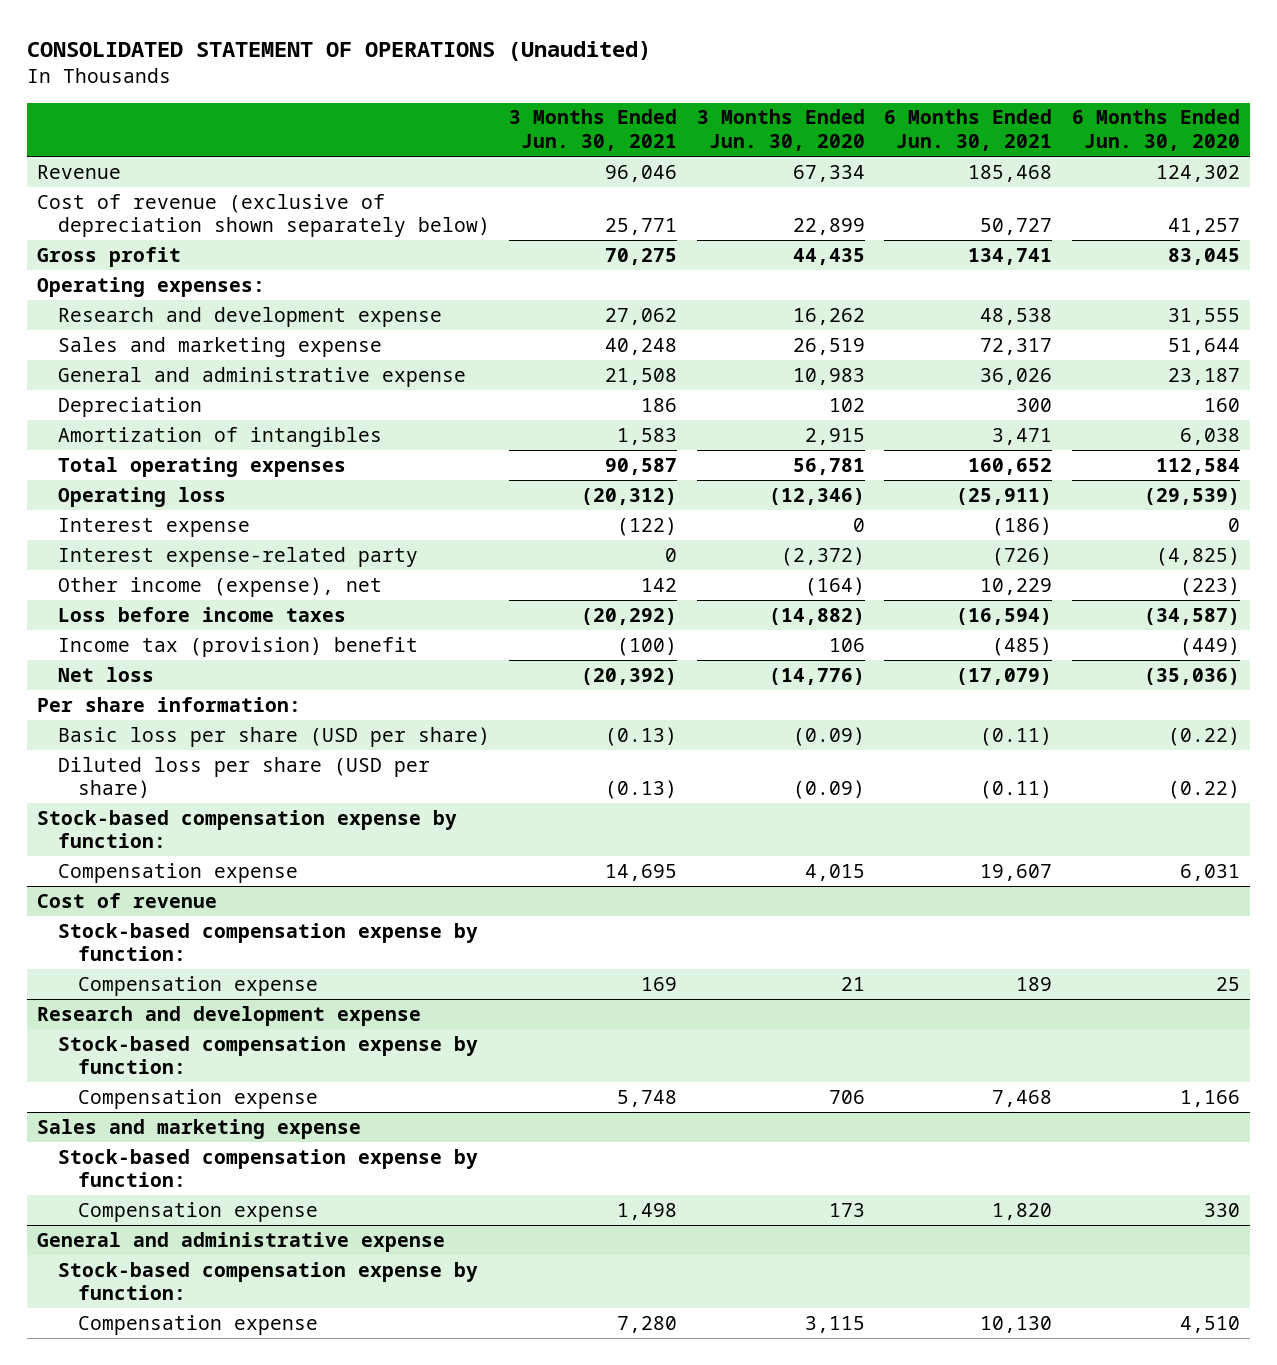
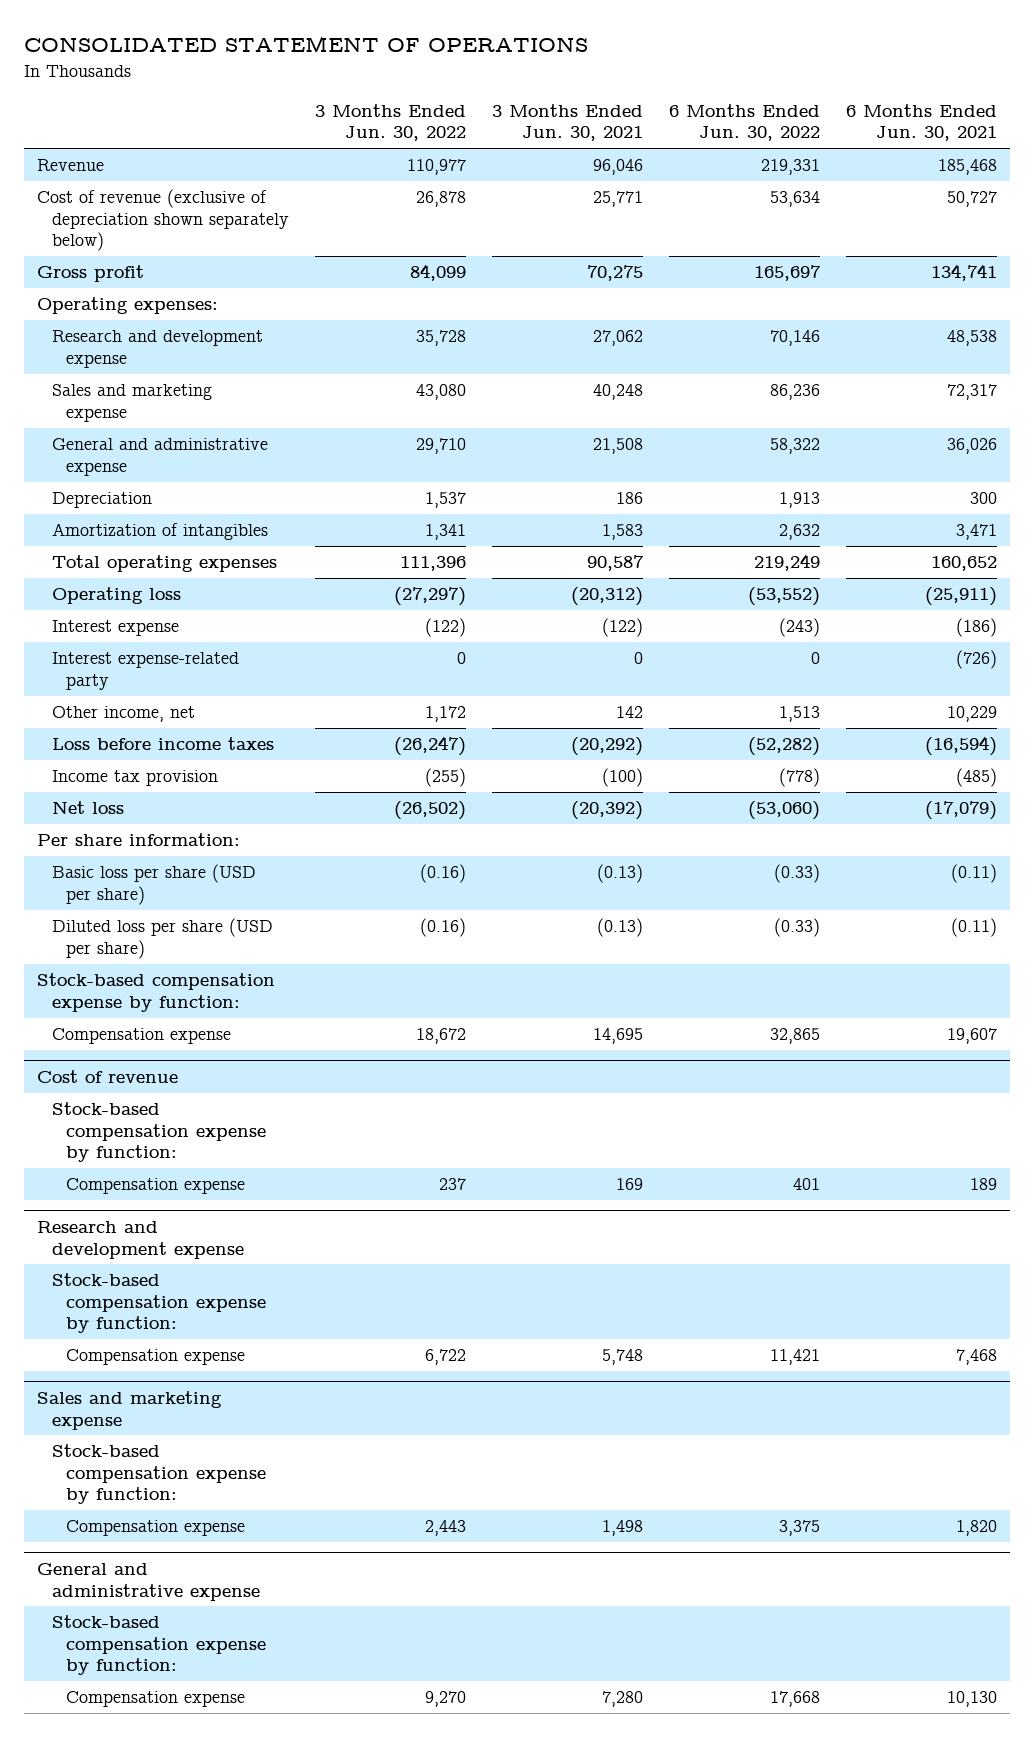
[27,41,652,62] CONSOLIDATED STATEMENT OF OPERATIONS (Unaudited) -> [24,36,589,53] CONSOLIDATED STATEMENT OF OPERATIONS
[696,109,865,152] 3 Months Ended Jun. 30, 2020 -> none
[1071,109,1240,152] 6 Months Ended Jun. 30, 2020 -> none
none -> [315,103,467,142] 3 Months Ended Jun. 30, 2022
none -> [669,103,821,142] 6 Months Ended Jun. 30, 2022
[57,576,382,597] Other income (expense), net -> [51,706,195,723] Other income, net
[57,636,418,657] Income tax (provision) benefit -> [51,770,218,787] Income tax provision

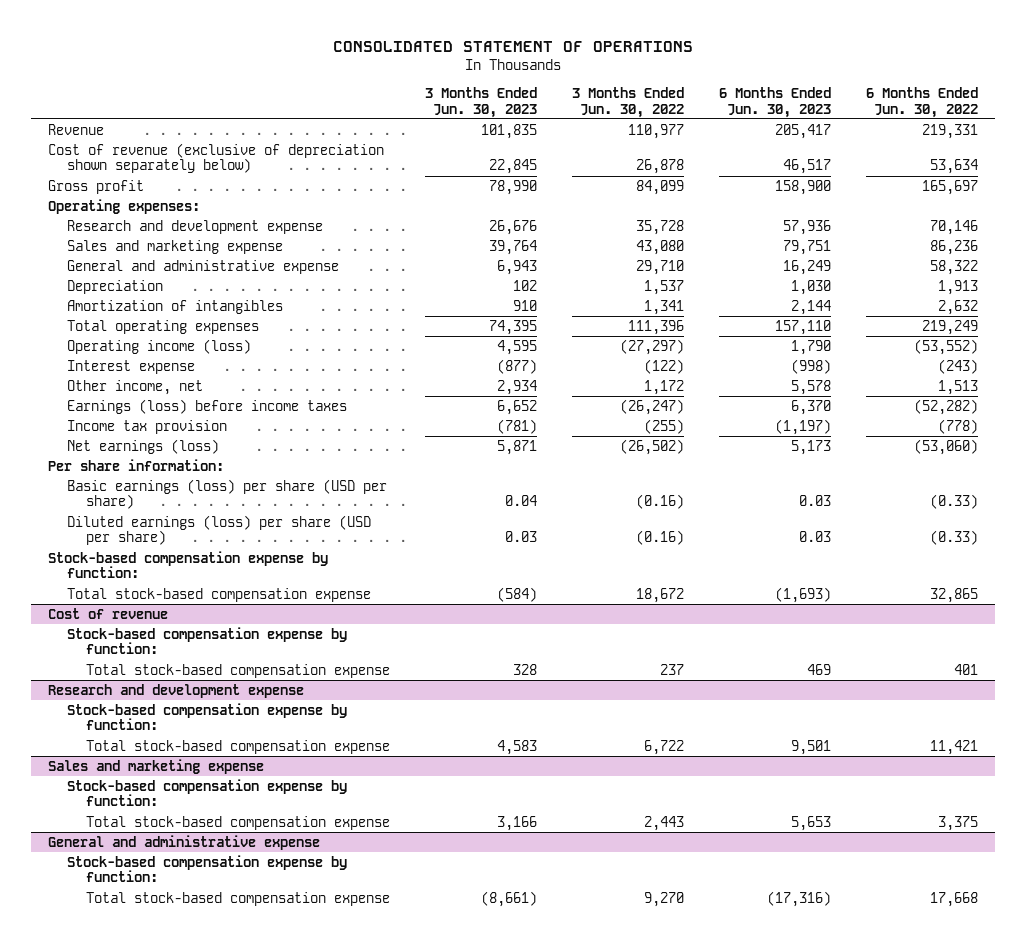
[492,103,644,142] 3 Months Ended Jun. 30, 2021 -> none
[846,103,998,142] 6 Months Ended Jun. 30, 2021 -> none
none -> [424,86,537,118] 3 Months Ended Jun. 30, 2023
none -> [718,86,831,118] 6 Months Ended Jun. 30, 2023
[51,587,181,605] Operating loss -> [67,338,252,354] Operating income (loss)
[51,652,239,690] Interest expense-related party -> none
[51,737,274,751] Loss before income taxes -> [67,398,348,414] Earnings (loss) before income taxes
[51,801,124,815] Net loss -> [67,438,220,454] Net earnings (loss)
[51,864,256,905] Basic loss per share (USD per share) -> [67,478,388,510] Basic earnings (loss) per share (USD per share)
[51,918,273,959] Diluted loss per share (USD per share) -> [67,514,372,546] Diluted earnings (loss) per share (USD per share)
[51,1028,231,1045] Compensation expense -> [67,587,372,602] Total stock-based compensation expense
[66,1178,246,1195] Compensation expense -> [85,663,390,678] Total stock-based compensation expense
[66,1349,246,1366] Compensation expense -> [85,739,390,754] Total stock-based compensation expense
[66,1520,246,1537] Compensation expense -> [85,815,390,830] Total stock-based compensation expense
[66,1691,246,1708] Compensation expense -> [85,891,390,906] Total stock-based compensation expense

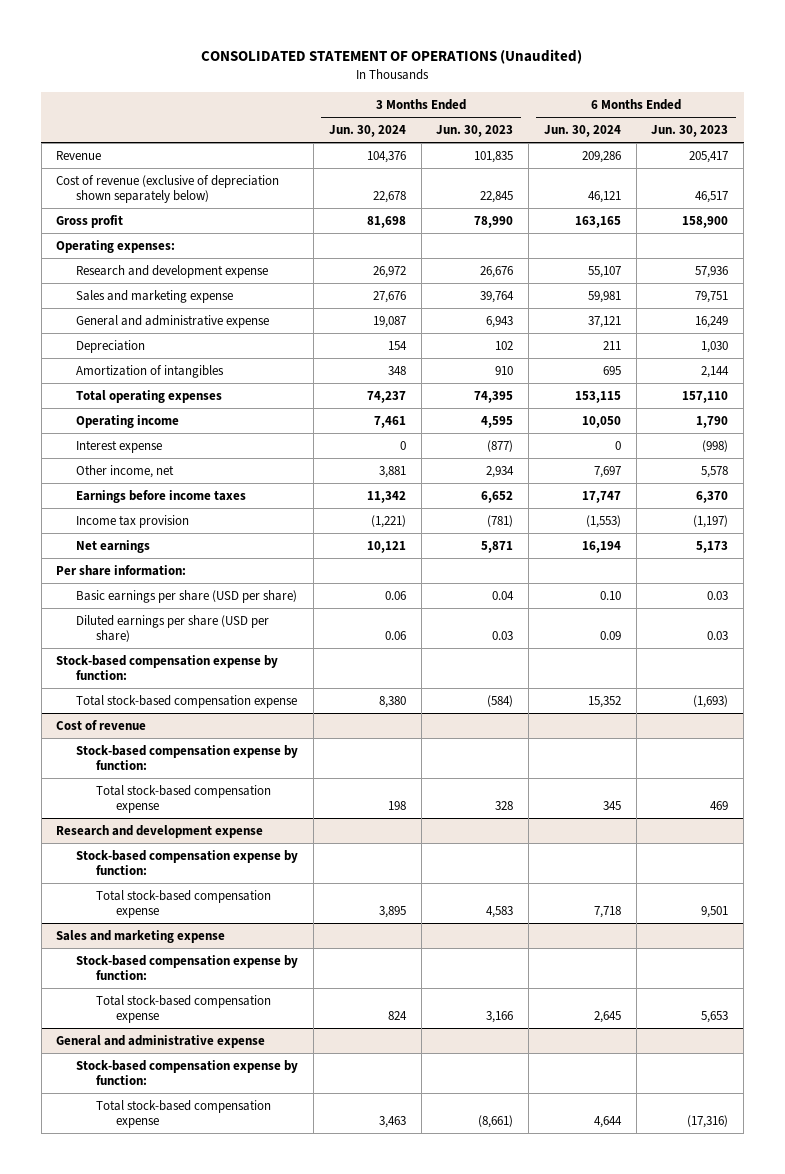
[333,40,694,52] CONSOLIDATED STATEMENT OF OPERATIONS -> [201,49,583,65] CONSOLIDATED STATEMENT OF OPERATIONS (Unaudited)
[571,86,684,118] 3 Months Ended Jun. 30, 2022 -> none
[865,86,978,118] 6 Months Ended Jun. 30, 2022 -> none
none -> [328,124,406,137] Jun. 30, 2024
none -> [543,124,621,137] Jun. 30, 2024
[67,338,252,354] Operating income (loss) -> [76,414,180,428] Operating income
[67,398,348,414] Earnings (loss) before income taxes -> [76,489,247,503] Earnings before income taxes
[67,438,220,454] Net earnings (loss) -> [76,539,151,553] Net earnings
[67,478,388,510] Basic earnings (loss) per share (USD per share) -> [76,589,298,603] Basic earnings per share (USD per share)
[67,514,372,546] Diluted earnings (loss) per share (USD per share) -> [76,614,270,643] Diluted earnings per share (USD per share)

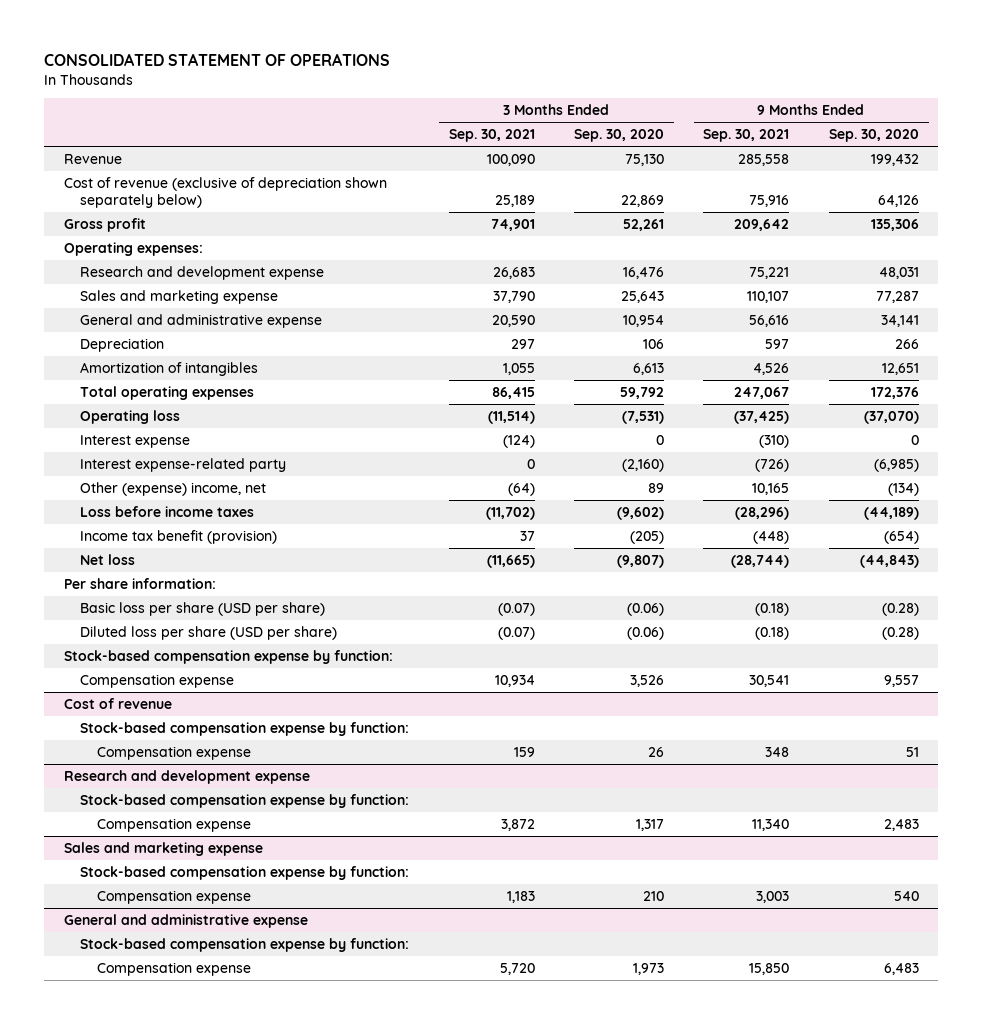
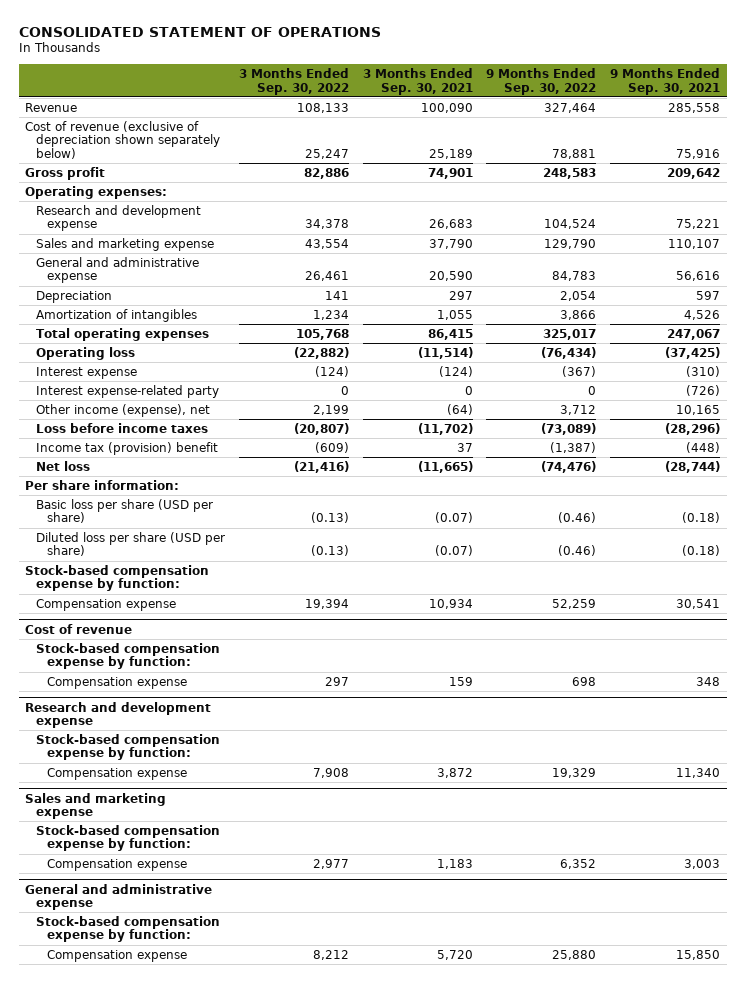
[574,129,665,143] Sep. 30, 2020 -> none
[828,129,919,143] Sep. 30, 2020 -> none
none -> [238,67,349,95] 3 Months Ended Sep. 30, 2022
none -> [486,67,597,95] 9 Months Ended Sep. 30, 2022
[80,481,267,496] Other (expense) income, net -> [36,403,211,417] Other income (expense), net
[80,529,278,544] Income tax benefit (provision) -> [36,441,219,455] Income tax (provision) benefit

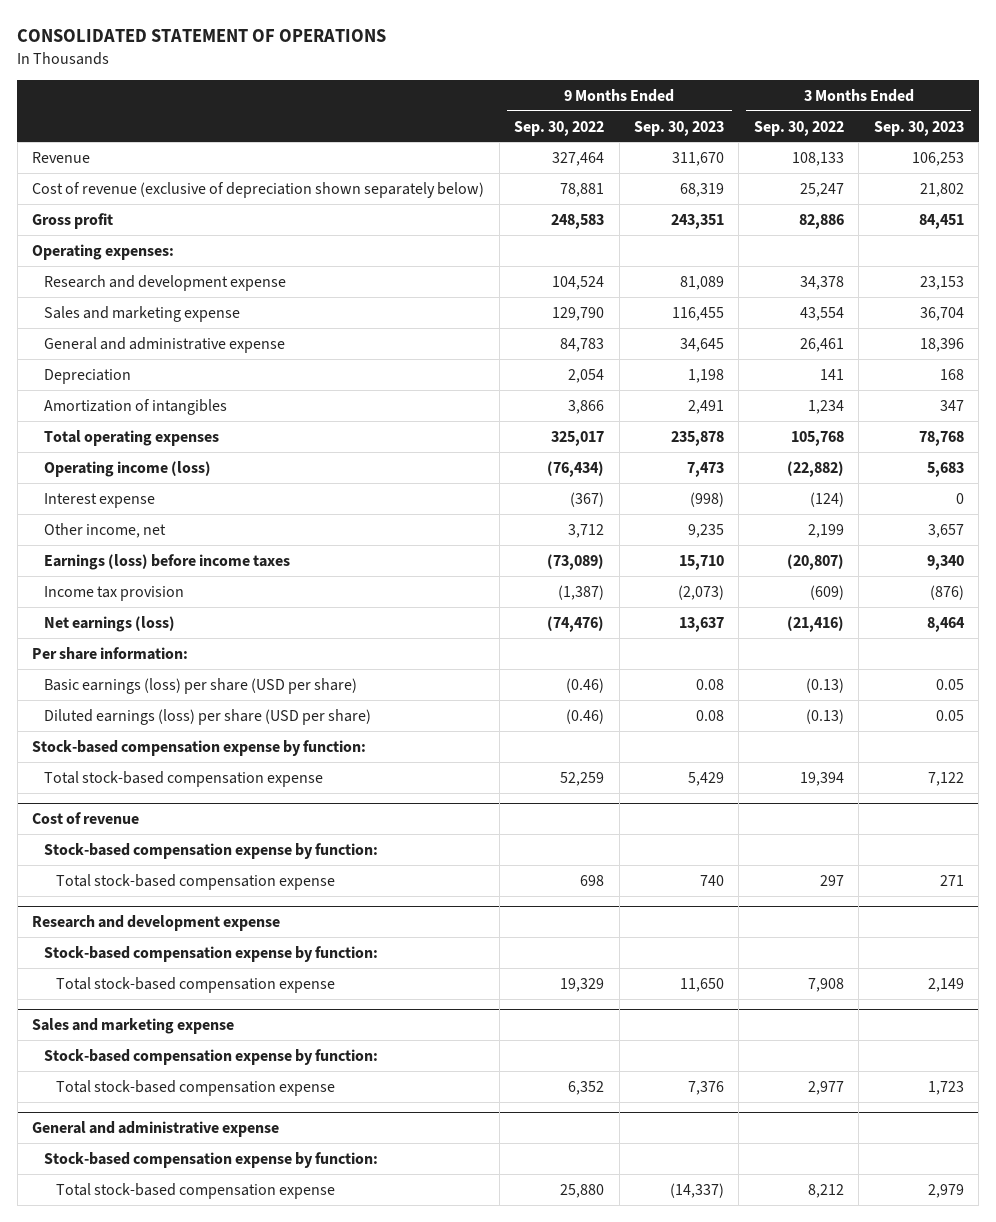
[362,67,473,95] 3 Months Ended Sep. 30, 2021 -> none
[609,67,720,95] 9 Months Ended Sep. 30, 2021 -> none
none -> [634,120,725,136] Sep. 30, 2023
none -> [873,120,964,136] Sep. 30, 2023
[36,346,136,360] Operating loss -> [44,460,212,477] Operating income (loss)
[36,384,220,398] Interest expense-related party -> none
[36,403,211,417] Other income (expense), net -> [44,522,167,538] Other income, net
[36,422,209,433] Loss before income taxes -> [44,553,291,570] Earnings (loss) before income taxes
[36,441,219,455] Income tax (provision) benefit -> [44,585,185,601] Income tax provision
[36,460,91,471] Net loss -> [44,615,176,632] Net earnings (loss)
[36,498,214,524] Basic loss per share (USD per share) -> [44,677,358,694] Basic earnings (loss) per share (USD per share)
[36,531,226,557] Diluted loss per share (USD per share) -> [44,708,372,725] Diluted earnings (loss) per share (USD per share)
[36,598,177,611] Compensation expense -> [44,770,324,787] Total stock-based compensation expense
[47,676,188,689] Compensation expense -> [56,873,336,890] Total stock-based compensation expense
[47,767,188,780] Compensation expense -> [56,976,336,993] Total stock-based compensation expense
[47,858,188,871] Compensation expense -> [56,1079,336,1096] Total stock-based compensation expense
[47,949,188,962] Compensation expense -> [56,1182,336,1199] Total stock-based compensation expense

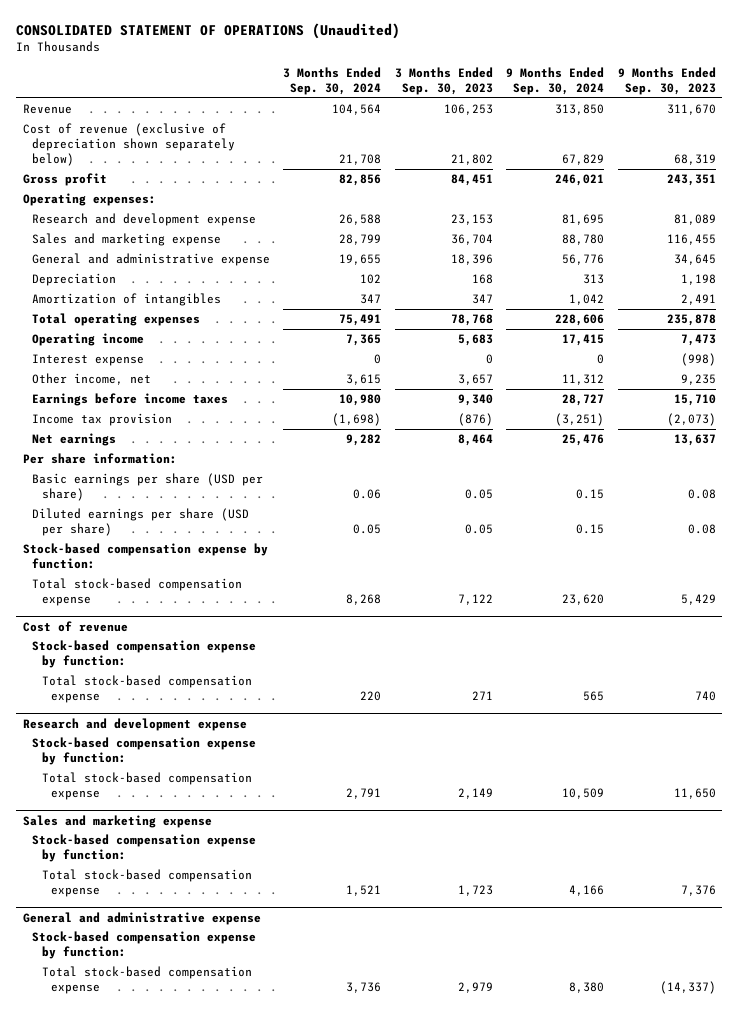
[17,29,387,43] CONSOLIDATED STATEMENT OF OPERATIONS -> [15,22,400,39] CONSOLIDATED STATEMENT OF OPERATIONS (Unaudited)
[514,120,605,136] Sep. 30, 2022 -> none
[753,120,844,136] Sep. 30, 2022 -> none
none -> [283,67,382,95] 3 Months Ended Sep. 30, 2024
none -> [506,67,605,95] 9 Months Ended Sep. 30, 2024
[44,460,212,477] Operating income (loss) -> [32,333,145,347] Operating income
[44,553,291,570] Earnings (loss) before income taxes -> [32,393,229,407] Earnings before income taxes
[44,615,176,632] Net earnings (loss) -> [32,433,117,447] Net earnings
[44,677,358,694] Basic earnings (loss) per share (USD per share) -> [32,473,264,502] Basic earnings per share (USD per share)
[44,708,372,725] Diluted earnings (loss) per share (USD per share) -> [32,508,250,537] Diluted earnings per share (USD per share)

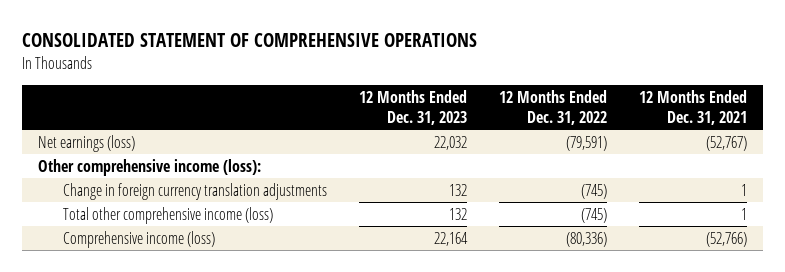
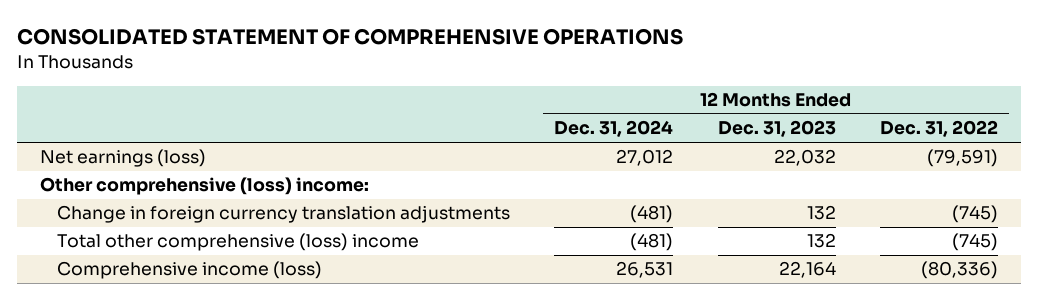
[638,89,747,125] 12 Months Ended Dec. 31, 2021 -> none
none -> [554,120,674,138] Dec. 31, 2024
[38,158,262,176] Other comprehensive income (loss): -> [39,177,369,196] Other comprehensive (loss) income:
[62,206,273,224] Total other comprehensive income (loss) -> [56,233,419,252] Total other comprehensive (loss) income

